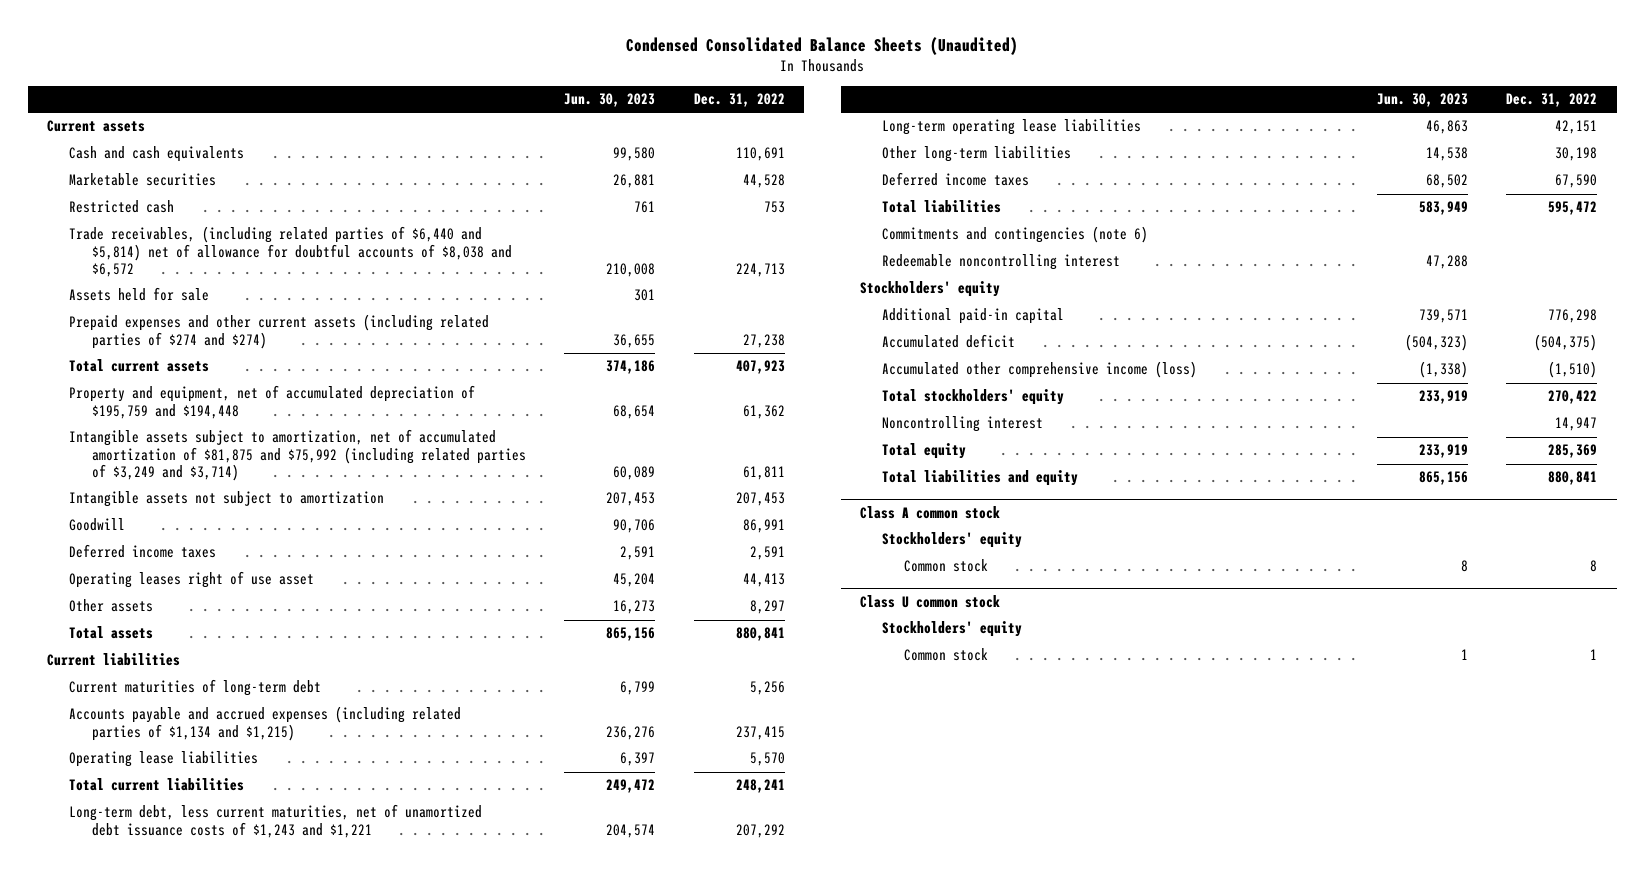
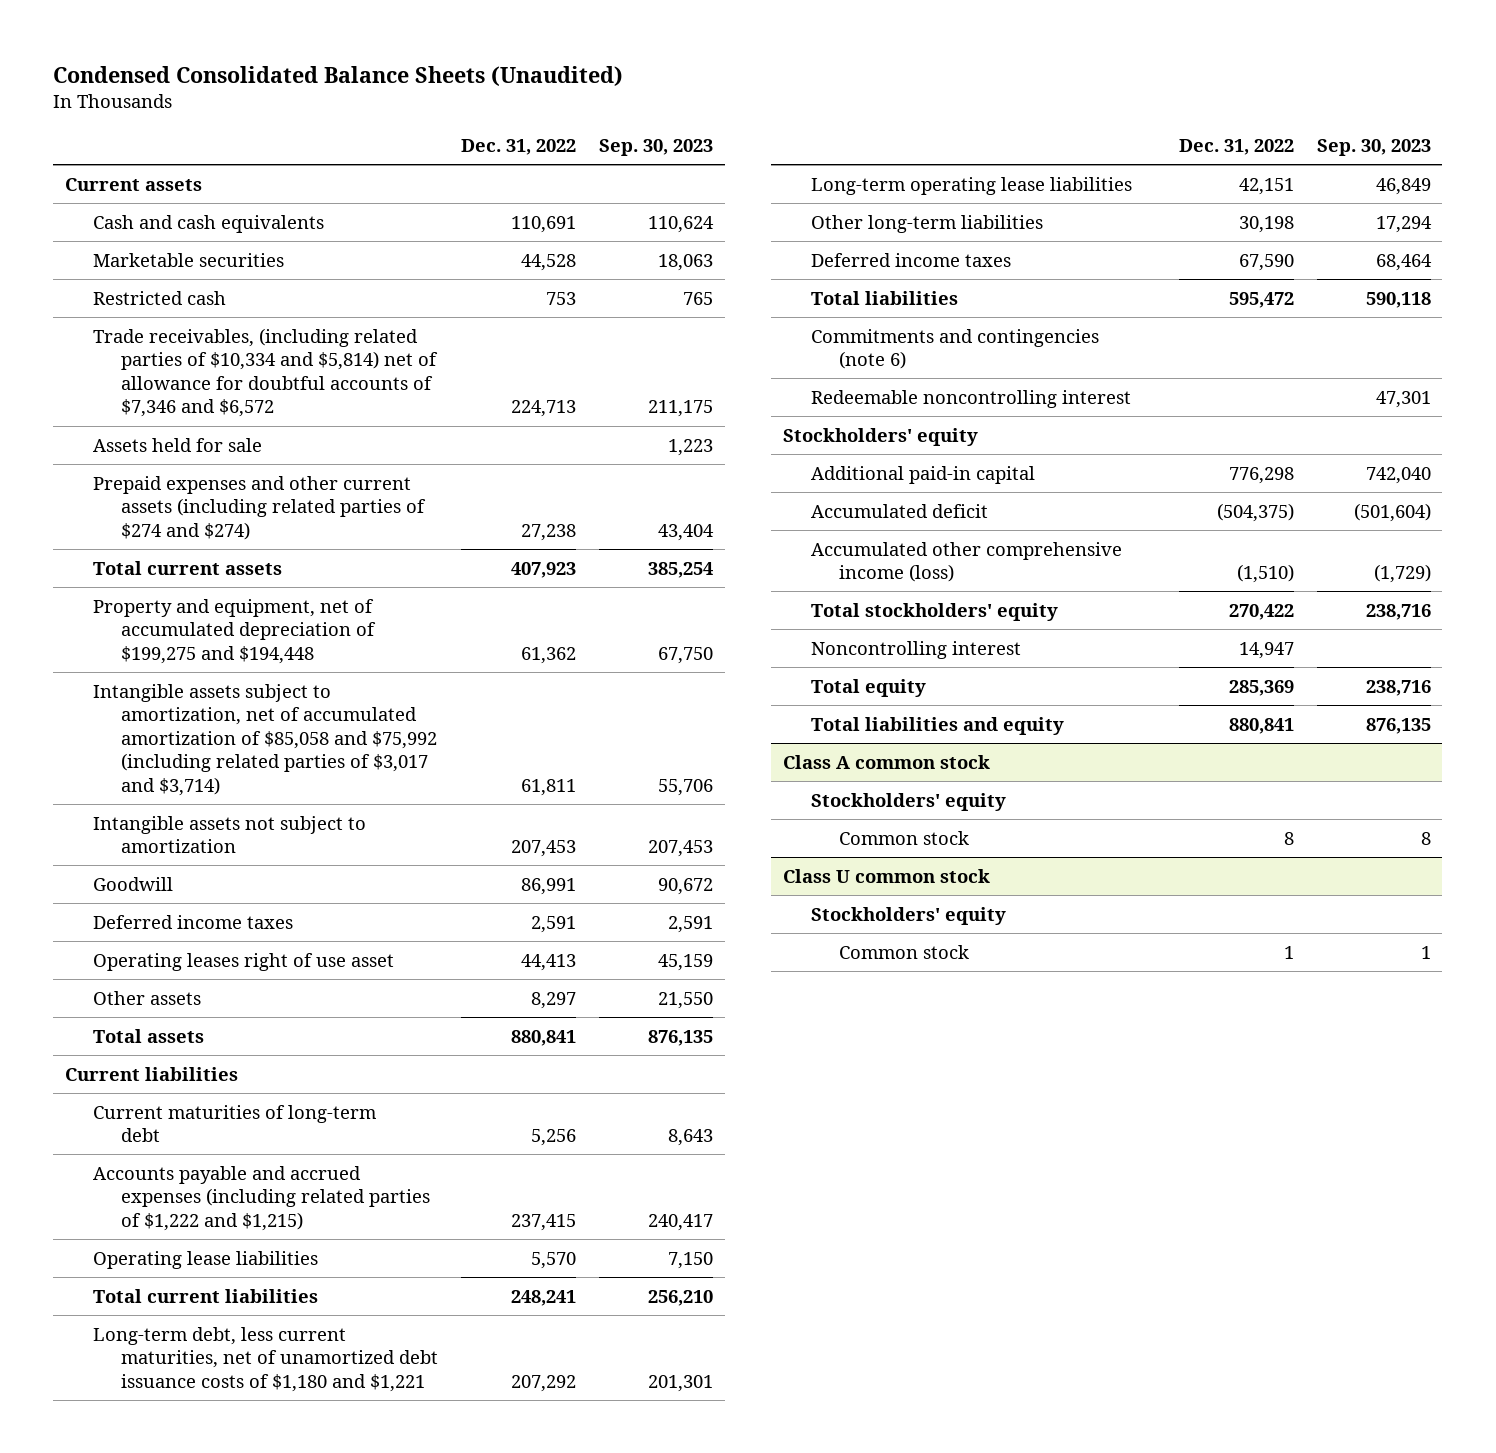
[564,93,656,108] Jun. 30, 2023 -> none
none -> [599,139,714,157] Sep. 30, 2023
[69,226,512,277] Trade receivables, (including related parties of $6,440 and $5,814) net of allowance for doubtful accounts of $8,038 and $6,572 -> [92,327,438,418] Trade receivables, (including related parties of $10,334 and $5,814) net of allowance for doubtful accounts of $7,346 and $6,572
[69,385,476,419] Property and equipment, net of accumulated depreciation of $195,759 and $194,448 -> [92,598,376,664] Property and equipment, net of accumulated depreciation of $199,275 and $194,448
[69,429,526,481] Intangible assets subject to amortization, net of accumulated amortization of $81,875 and $75,992 (including related parties of $3,249 and $3,714) -> [92,683,437,797] Intangible assets subject to amortization, net of accumulated amortization of $85,058 and $75,992 (including related parties of $3,017 and $3,714)
[69,706,462,741] Accounts payable and accrued expenses (including related parties of $1,134 and $1,215) -> [92,1165,430,1231] Accounts payable and accrued expenses (including related parties of $1,222 and $1,215)
[69,804,483,838] Long-term debt, less current maturities, net of unamortized debt issuance costs of $1,243 and $1,221 -> [92,1326,438,1392] Long-term debt, less current maturities, net of unamortized debt issuance costs of $1,180 and $1,221

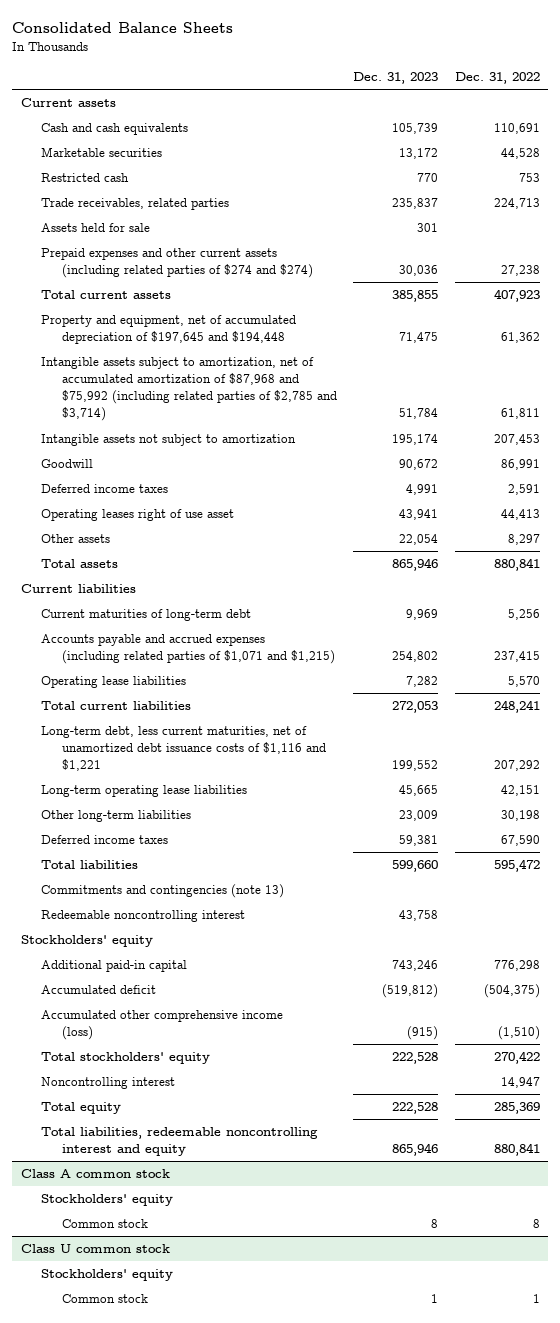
[53,65,624,86] Condensed Consolidated Balance Sheets (Unaudited) -> [12,21,234,33] Consolidated Balance Sheets
[599,139,714,157] Sep. 30, 2023 -> none
none -> [353,72,439,85] Dec. 31, 2023
[92,327,438,418] Trade receivables, (including related parties of $10,334 and $5,814) net of allowance for doubtful accounts of $7,346 and $6,572 -> [41,198,230,211] Trade receivables, related parties
[92,598,376,664] Property and equipment, net of accumulated depreciation of $199,275 and $194,448 -> [41,315,297,345] Property and equipment, net of accumulated depreciation of $197,645 and $194,448
[92,683,437,797] Intangible assets subject to amortization, net of accumulated amortization of $85,058 and $75,992 (including related parties of $3,017 and $3,714) -> [41,357,338,422] Intangible assets subject to amortization, net of accumulated amortization of $87,968 and $75,992 (including related parties of $2,785 and $3,714)
[92,1165,430,1231] Accounts payable and accrued expenses (including related parties of $1,222 and $1,215) -> [41,634,336,665] Accounts payable and accrued expenses (including related parties of $1,071 and $1,215)
[92,1326,438,1392] Long-term debt, less current maturities, net of unamortized debt issuance costs of $1,180 and $1,221 -> [41,726,327,772] Long-term debt, less current maturities, net of unamortized debt issuance costs of $1,116 and $1,221
[810,328,1099,370] Commitments and contingencies (note 6) -> [41,884,285,899] Commitments and contingencies (note 13)
[810,716,1064,735] Total liabilities and equity -> [41,1127,319,1157] Total liabilities, redeemable noncontrolling interest and equity

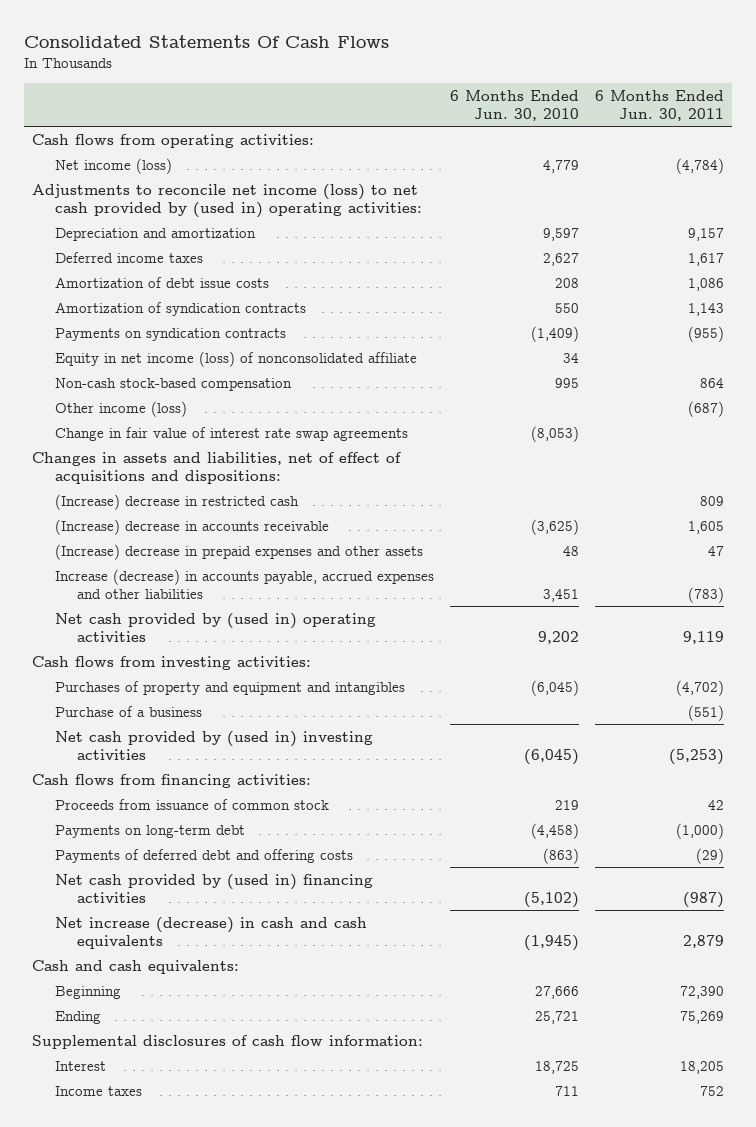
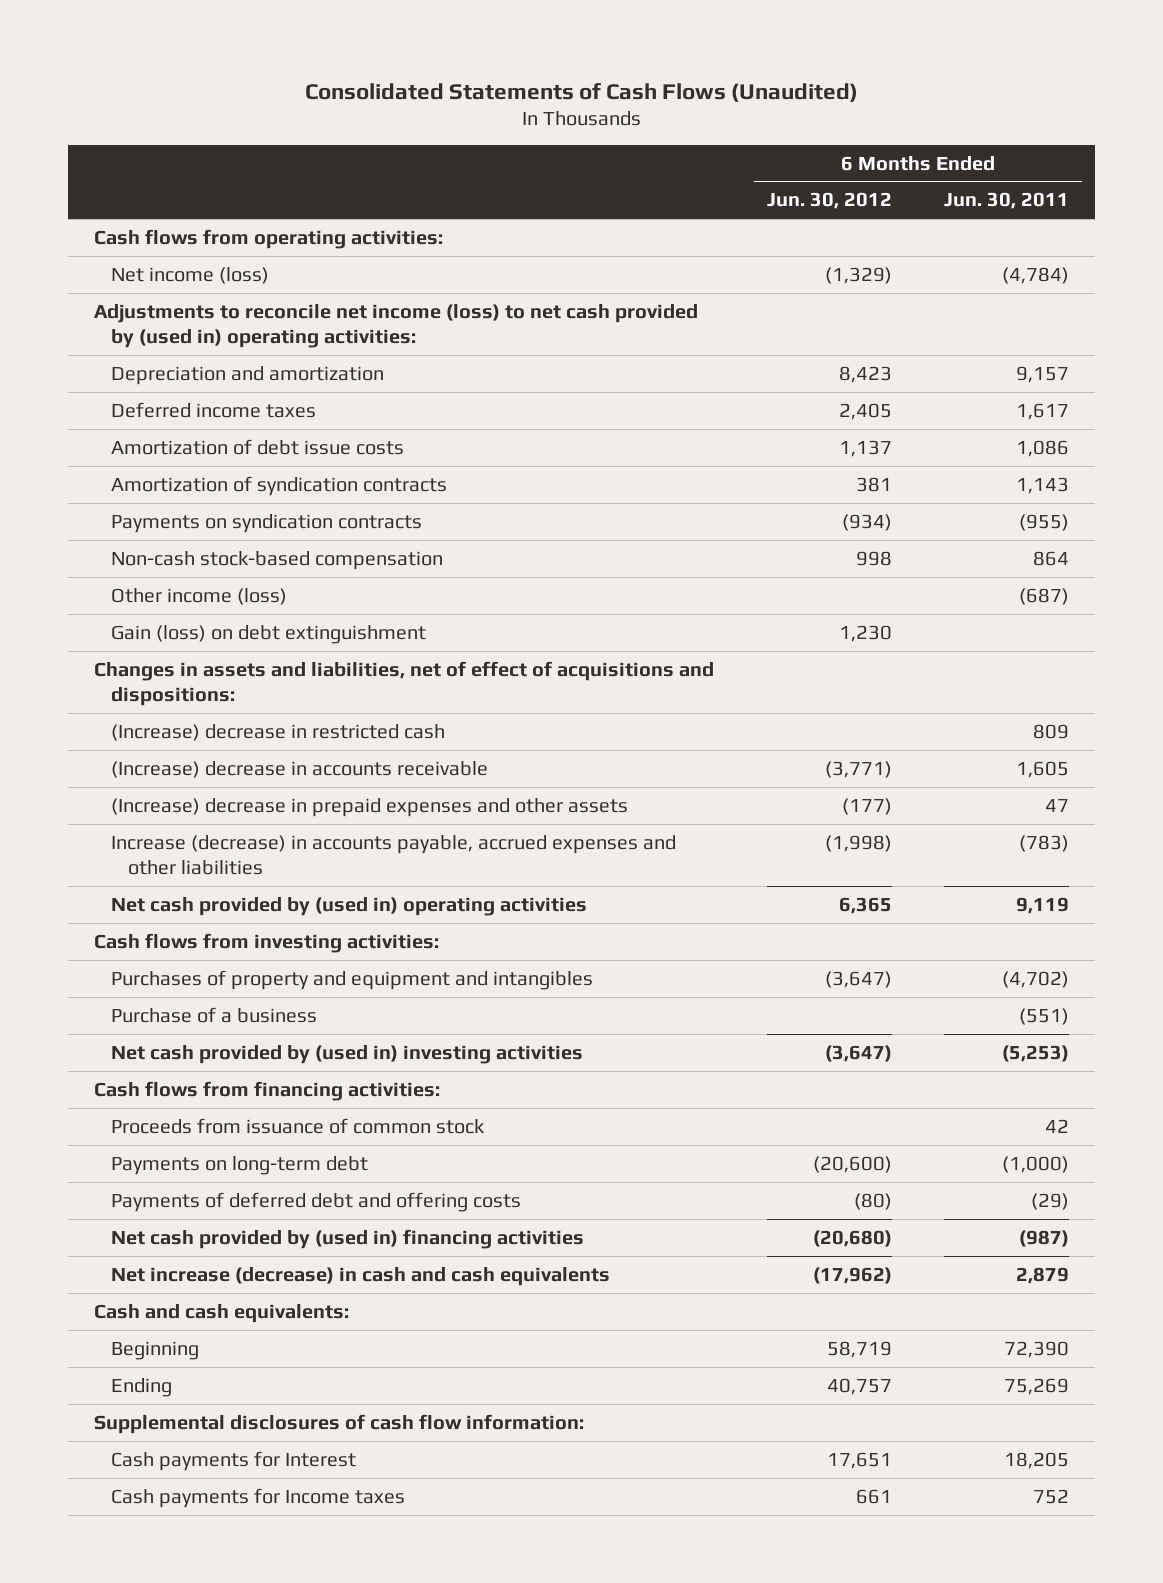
[24,34,390,48] Consolidated Statements Of Cash Flows -> [304,82,858,102] Consolidated Statements of Cash Flows (Unaudited)
[449,89,579,122] 6 Months Ended Jun. 30, 2010 -> none
none -> [766,192,892,210] Jun. 30, 2012
[54,350,417,367] Equity in net income (loss) of nonconsolidated affiliate -> none
[54,426,408,441] Change in fair value of interest rate swap agreements -> none
none -> [110,624,426,644] Gain (loss) on debt extinguishment
[54,1060,106,1071] Interest -> [110,1450,356,1471] Cash payments for Interest
[54,1085,142,1096] Income taxes -> [110,1487,405,1508] Cash payments for Income taxes

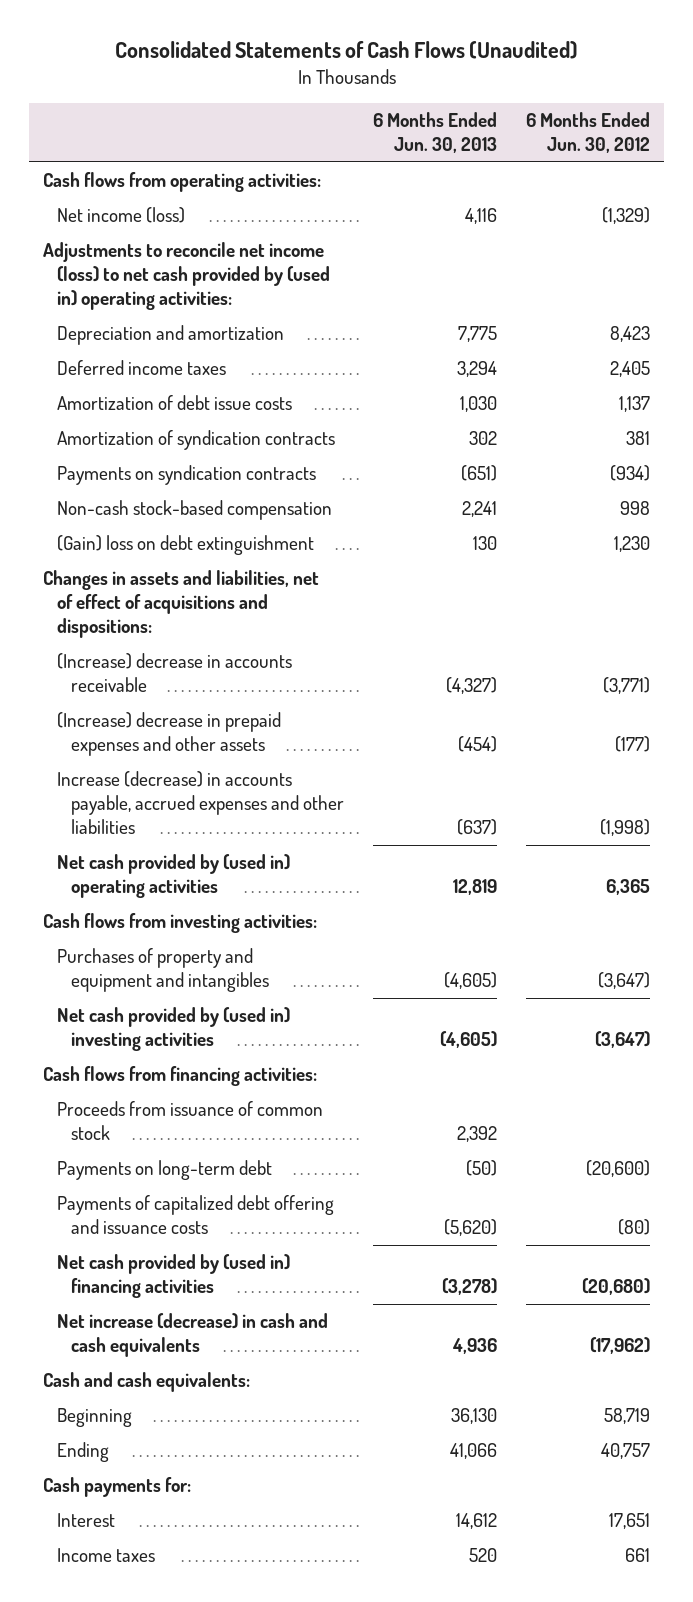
[944,192,1070,210] Jun. 30, 2011 -> none
none -> [373,112,498,154] 6 Months Ended Jun. 30, 2013
[110,587,287,605] Other income (loss) -> none
[110,624,426,644] Gain (loss) on debt extinguishment -> [57,535,315,556] (Gain) loss on debt extinguishment
[110,723,445,741] (Increase) decrease in restricted cash -> none
[110,1006,317,1023] Purchase of a business -> none
[110,1191,521,1212] Payments of deferred debt and offering costs -> [57,1195,335,1235] Payments of capitalized debt offering and issuance costs
[94,1413,585,1434] Supplemental disclosures of cash flow information: -> none
none -> [43,1477,192,1498] Cash payments for:
[110,1450,356,1471] Cash payments for Interest -> [57,1513,116,1528] Interest
[110,1487,405,1508] Cash payments for Income taxes -> [57,1548,156,1563] Income taxes

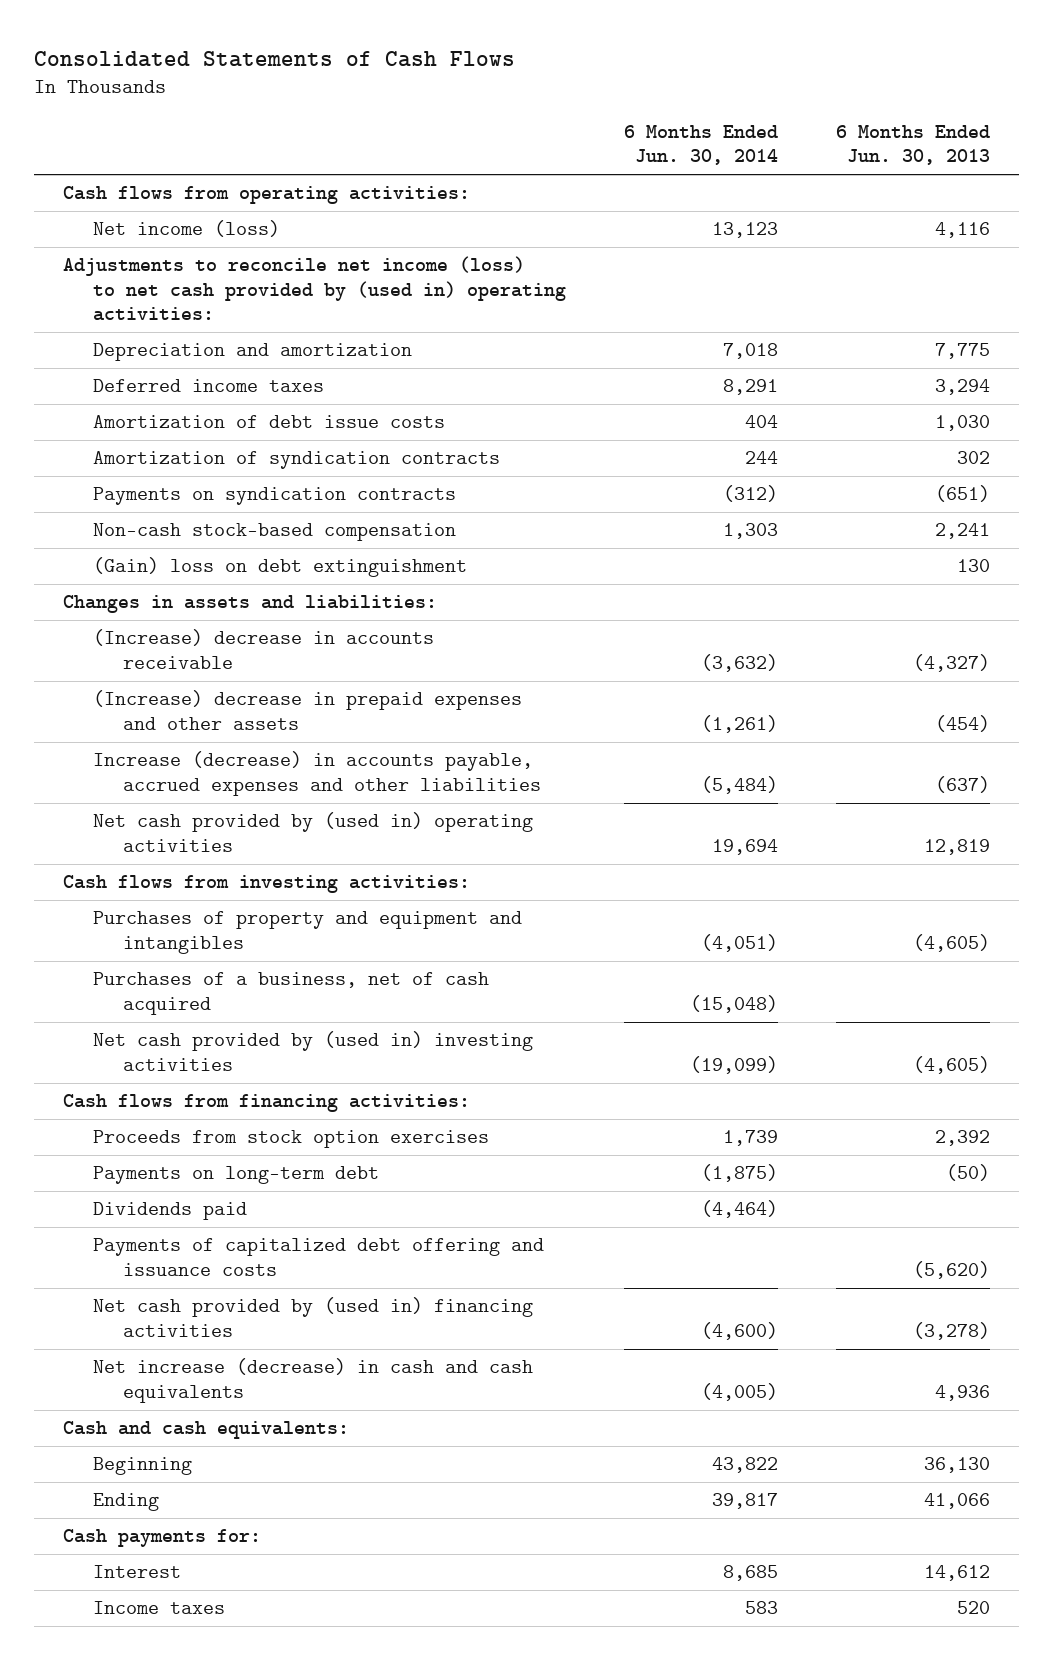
[114,41,578,60] Consolidated Statements of Cash Flows (Unaudited) -> [34,50,516,67] Consolidated Statements of Cash Flows
[525,112,650,154] 6 Months Ended Jun. 30, 2012 -> none
none -> [623,125,778,166] 6 Months Ended Jun. 30, 2014
[43,570,320,639] Changes in assets and liabilities, net of effect of acquisitions and dispositions: -> [62,595,437,614] Changes in assets and liabilities:
none -> [93,972,490,1015] Purchases of a business, net of cash acquired
[57,1101,324,1141] Proceeds from issuance of common stock -> [93,1130,490,1149] Proceeds from stock option exercises
none -> [93,1202,248,1221] Dividends paid

